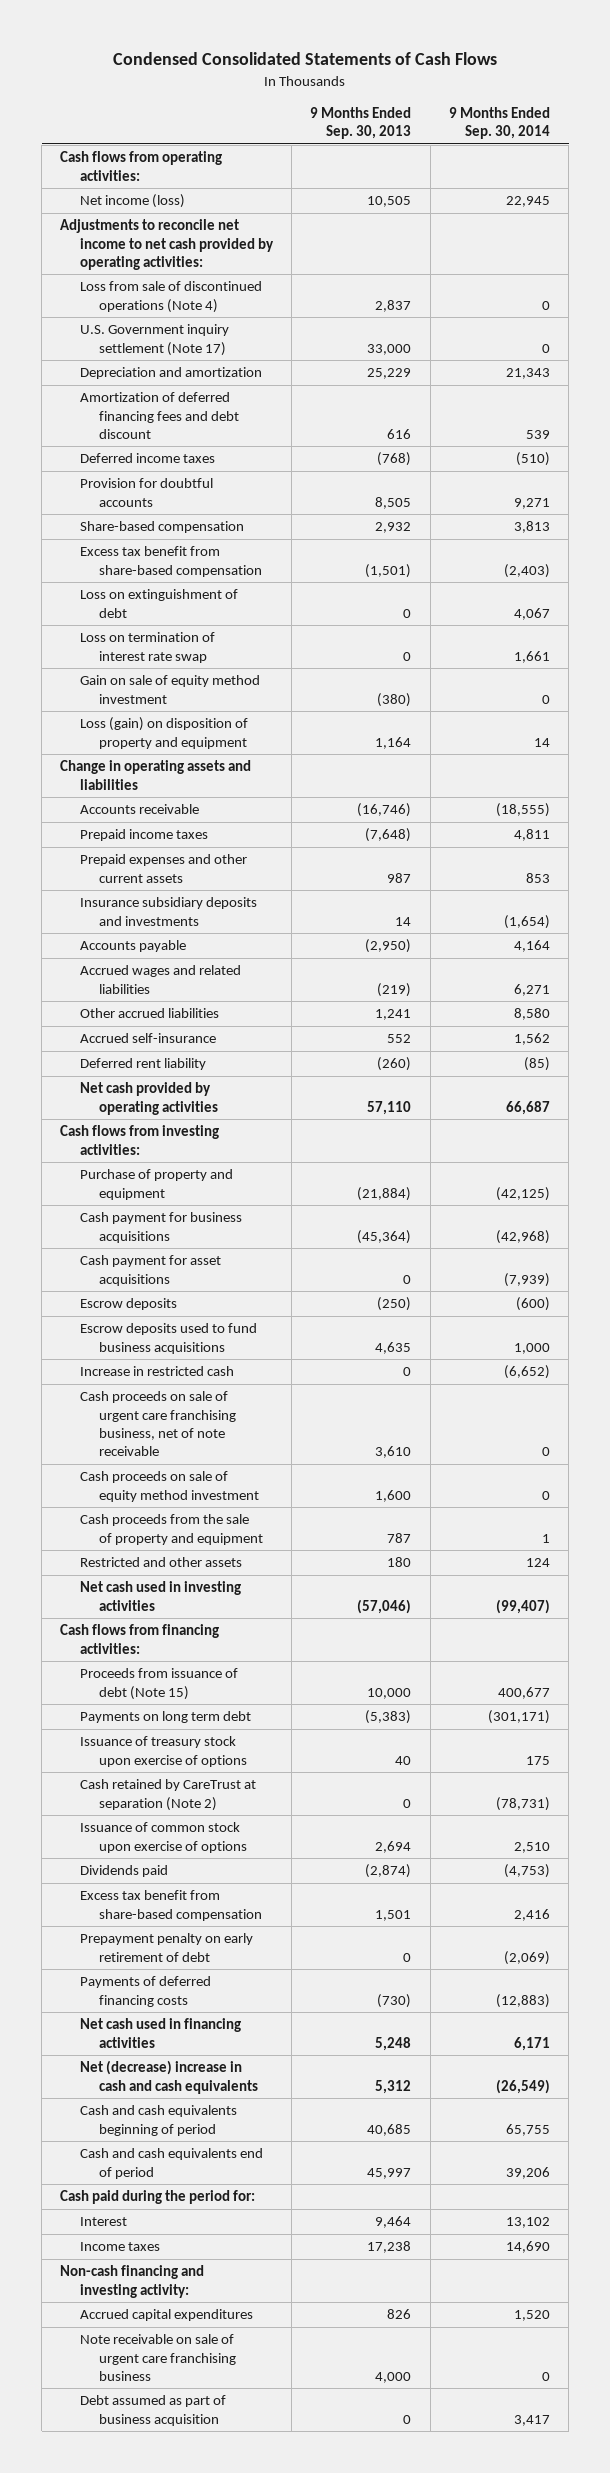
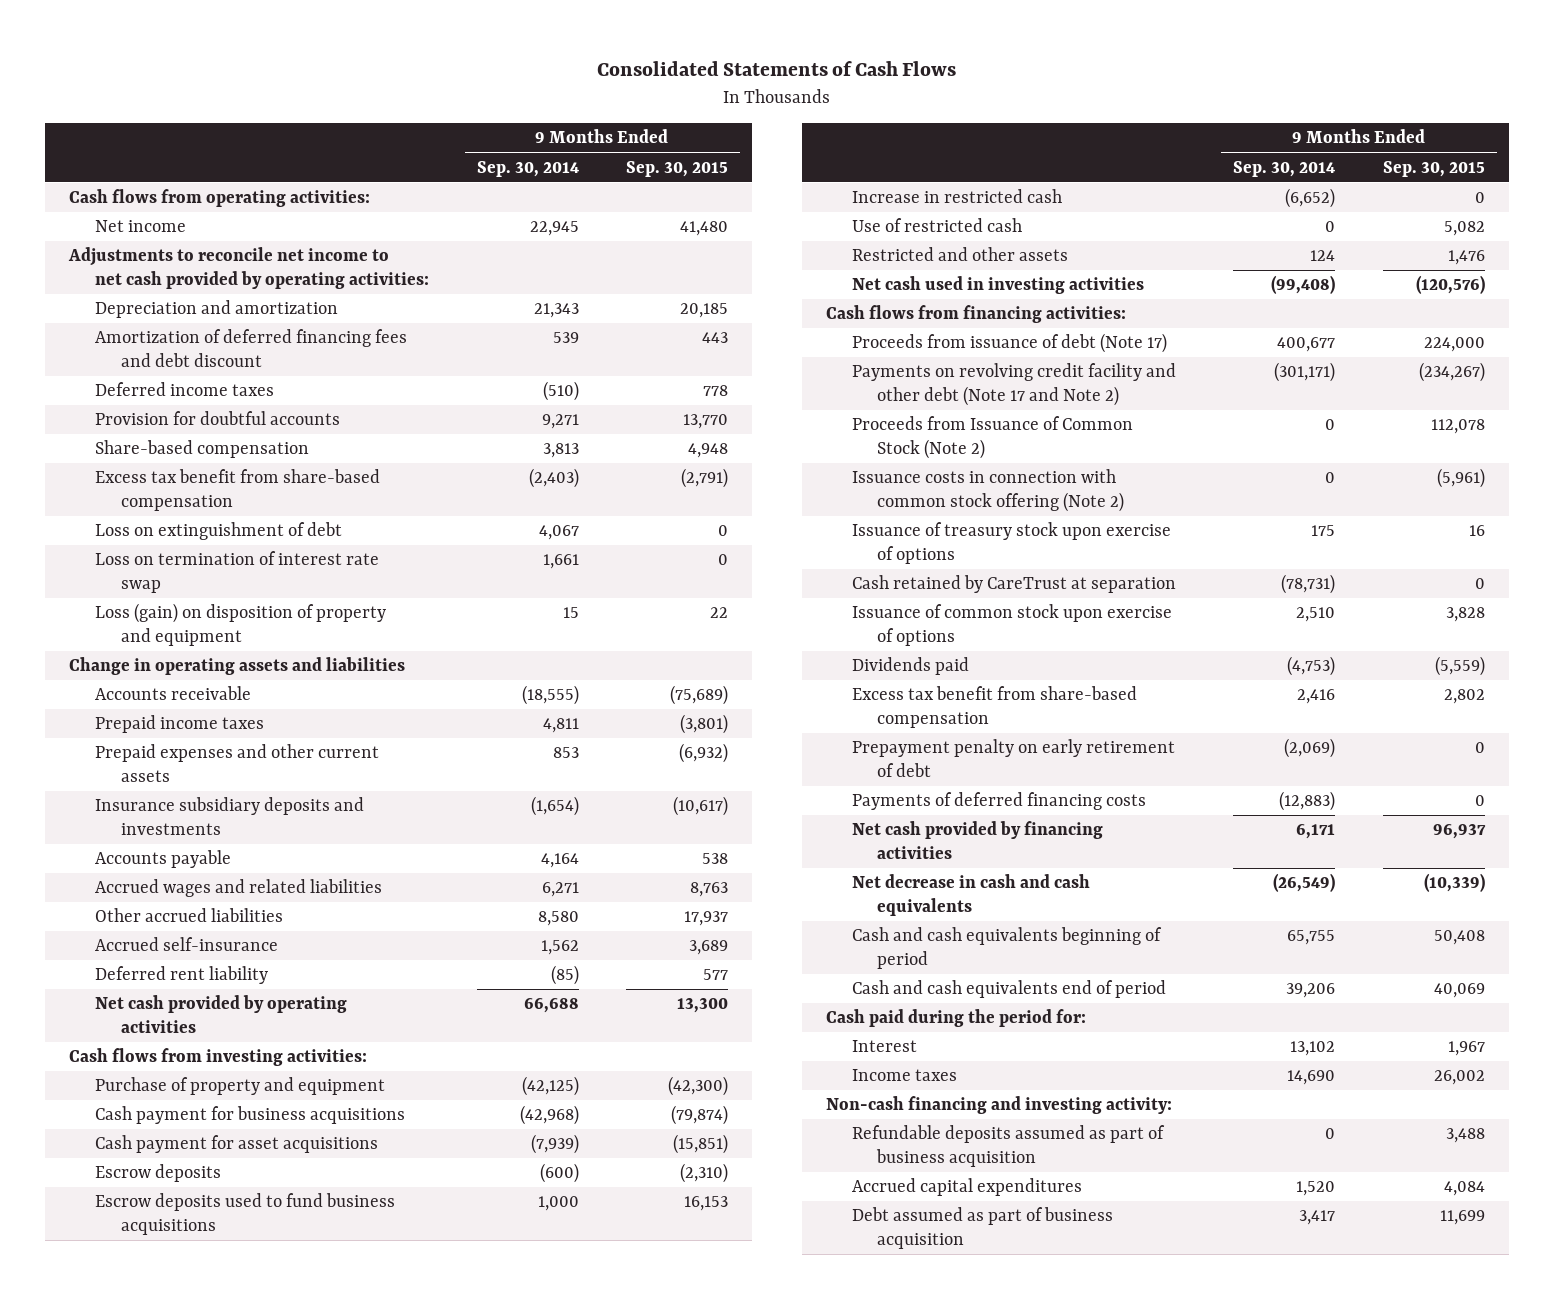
[113,52,498,66] Condensed Consolidated Statements of Cash Flows -> [596,61,956,77] Consolidated Statements of Cash Flows
[310,107,412,140] 9 Months Ended Sep. 30, 2013 -> none
none -> [626,160,729,177] Sep. 30, 2015
[79,194,185,209] Net income (loss) -> [94,220,186,233] Net income
[79,281,262,313] Loss from sale of discontinued operations (Note 4) -> none
[79,324,229,356] U.S. Government inquiry settlement (Note 17) -> none
[79,675,260,704] Gain on sale of equity method investment -> none
[533,737,550,747] 14 -> [562,607,579,619] 15
[505,1100,550,1115] 66,687 -> [523,998,579,1014] 66,688
[79,1391,237,1457] Cash proceeds on sale of urgent care franchising business, net of note receivable -> none
[79,1471,260,1502] Cash proceeds on sale of equity method investment -> none
[79,1514,264,1545] Cash proceeds from the sale of property and equipment -> none
none -> [851,218,1022,233] Use of restricted cash
[495,1598,550,1614] (99,407) -> [1271,275,1336,295] (99,408)
[79,1668,238,1700] Proceeds from issuance of debt (Note 15) -> [851,333,1167,354] Proceeds from issuance of debt (Note 17)
[79,1711,251,1724] Payments on long term debt -> [851,363,1176,406] Payments on revolving credit facility and other debt (Note 17 and Note 2)
none -> [851,416,1133,459] Proceeds from Issuance of Common Stock (Note 2)
none -> [851,469,1125,512] Issuance costs in connection with common stock offering (Note 2)
[79,1779,256,1811] Cash retained by CareTrust at separation (Note 2) -> [851,575,1176,594] Cash retained by CareTrust at separation
[79,2018,241,2048] Net cash used in financing activities -> [851,821,1103,859] Net cash provided by financing activities
[79,2060,259,2094] Net (decrease) increase in cash and cash equivalents -> [851,874,1090,916] Net decrease in cash and cash equivalents
none -> [851,1125,1165,1167] Refundable deposits assumed as part of business acquisition
[79,2334,237,2381] Note receivable on sale of urgent care franchising business -> none

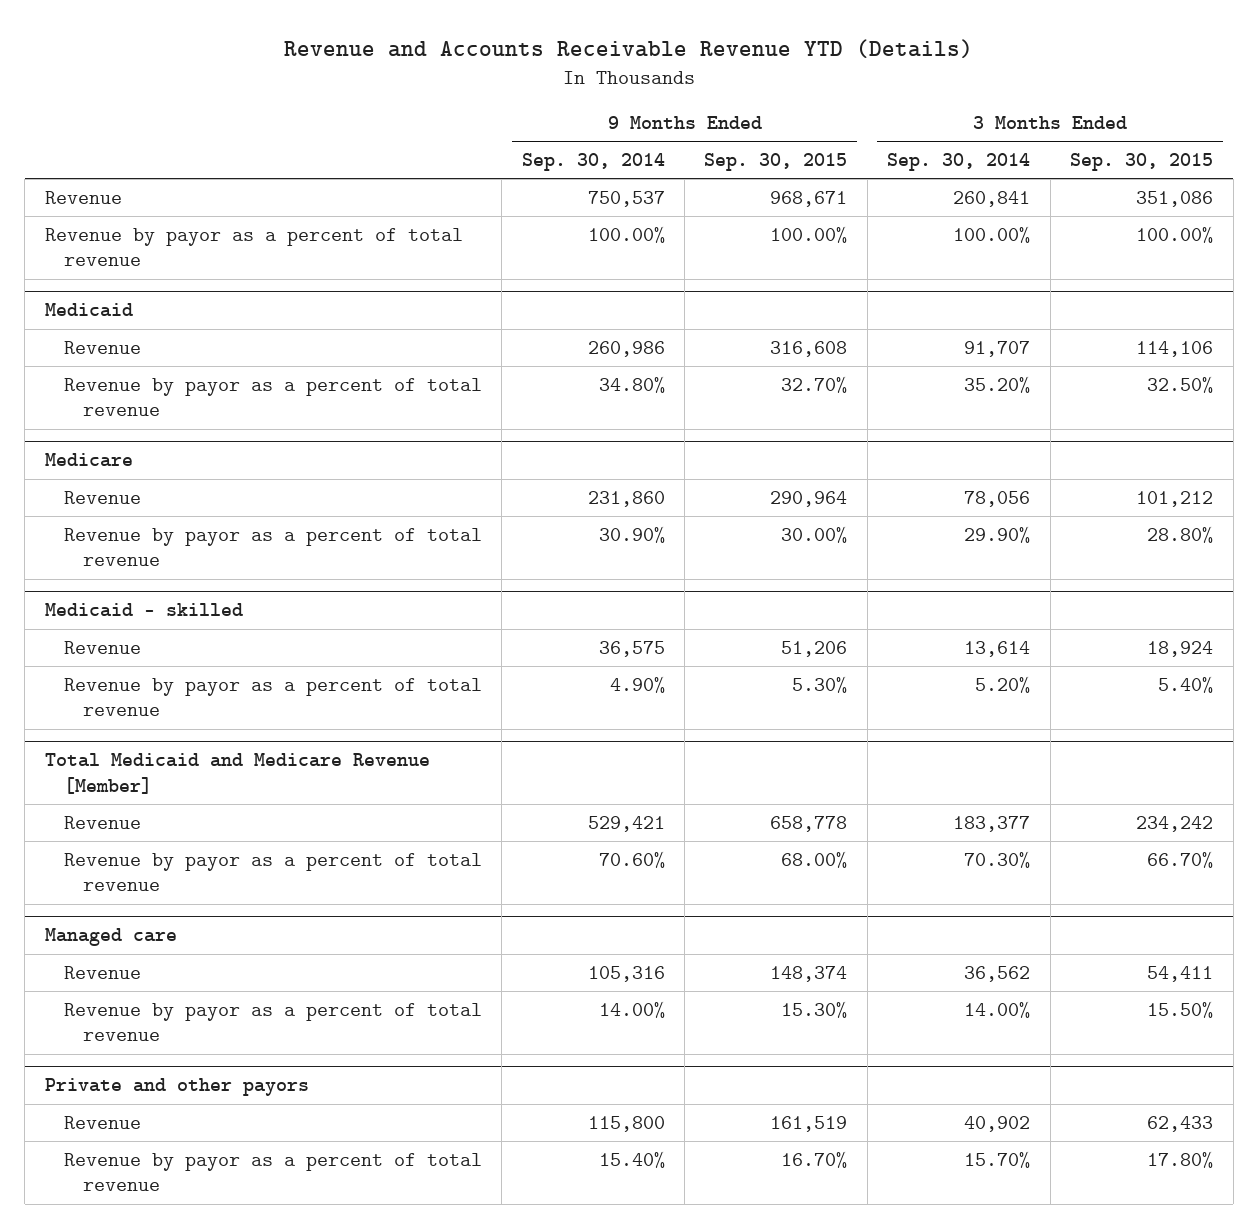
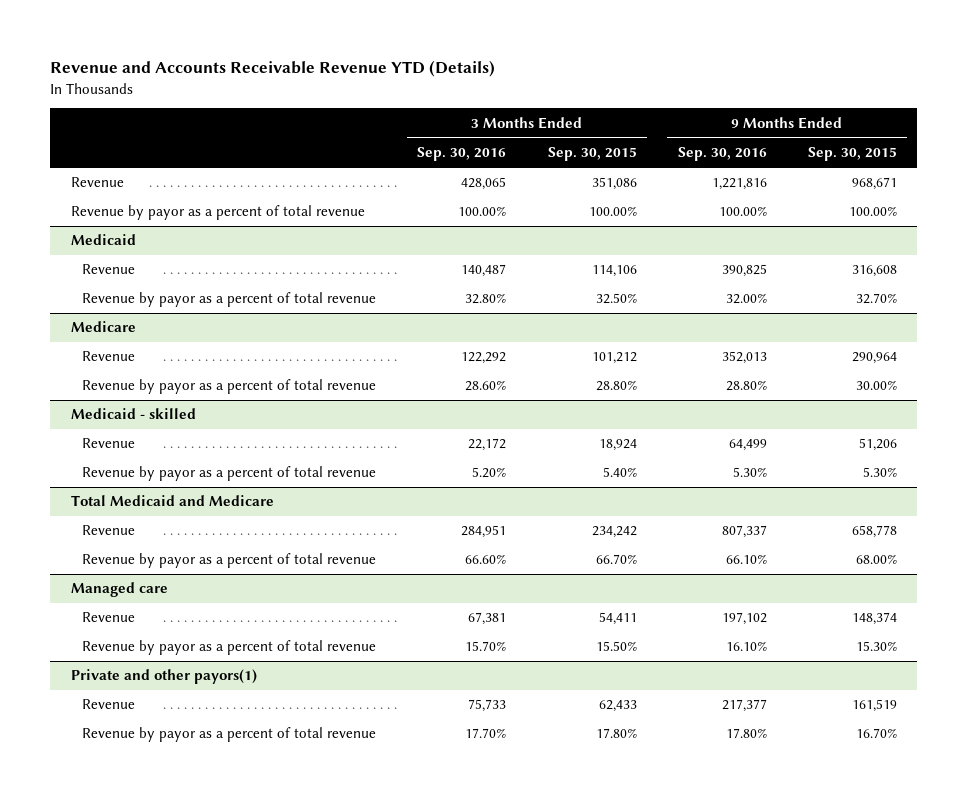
[521,153,665,172] Sep. 30, 2014 -> none
[887,153,1031,172] Sep. 30, 2014 -> none
none -> [417,147,507,162] Sep. 30, 2016
none -> [677,147,767,162] Sep. 30, 2016
[44,753,430,795] Total Medicaid and Medicare Revenue [Member] -> [70,495,274,507] Total Medicaid and Medicare
[44,1078,309,1097] Private and other payors -> [70,669,257,685] Private and other payors(1)

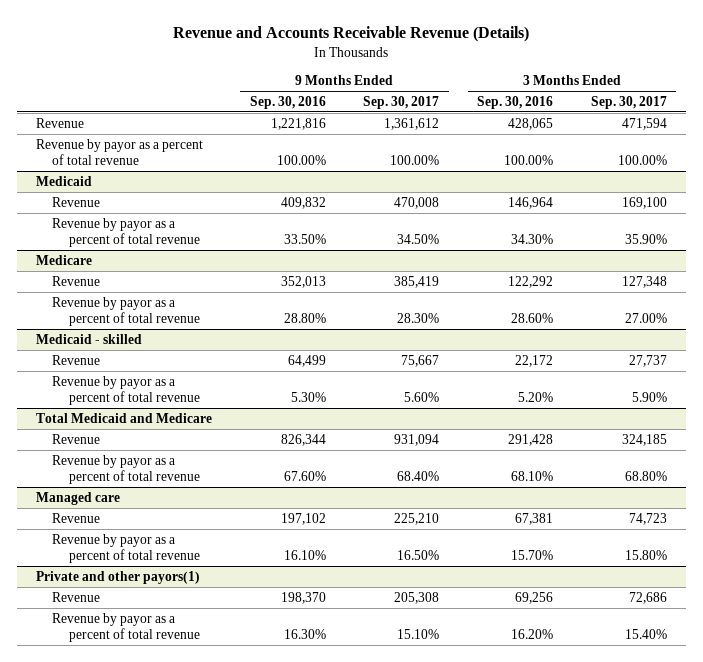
[50,60,496,78] Revenue and Accounts Receivable Revenue YTD (Details) -> [173,26,530,43] Revenue and Accounts Receivable Revenue (Details)
[547,147,637,162] Sep. 30, 2015 -> none
[807,147,897,162] Sep. 30, 2015 -> none
none -> [363,95,440,109] Sep. 30, 2017
none -> [590,95,667,109] Sep. 30, 2017
[461,264,507,278] 140,487 -> [508,196,554,209] 146,964
[721,264,767,278] 390,825 -> [280,196,326,209] 409,832
[465,293,507,305] 32.80% -> [511,233,554,244] 34.30%
[725,293,767,305] 32.00% -> [283,233,326,244] 33.50%
[461,525,507,539] 284,951 -> [508,433,554,446] 291,428
[721,525,767,539] 807,337 -> [280,433,326,446] 826,344
[465,554,507,565] 66.60% -> [511,470,554,481] 68.10%
[725,554,767,565] 66.10% -> [283,470,326,481] 67.60%
[468,699,507,713] 75,733 -> [515,591,554,604] 69,256
[721,699,767,713] 217,377 -> [280,591,326,604] 198,370
[465,728,507,739] 17.70% -> [511,628,554,639] 16.20%
[725,728,767,739] 17.80% -> [283,628,326,639] 16.30%

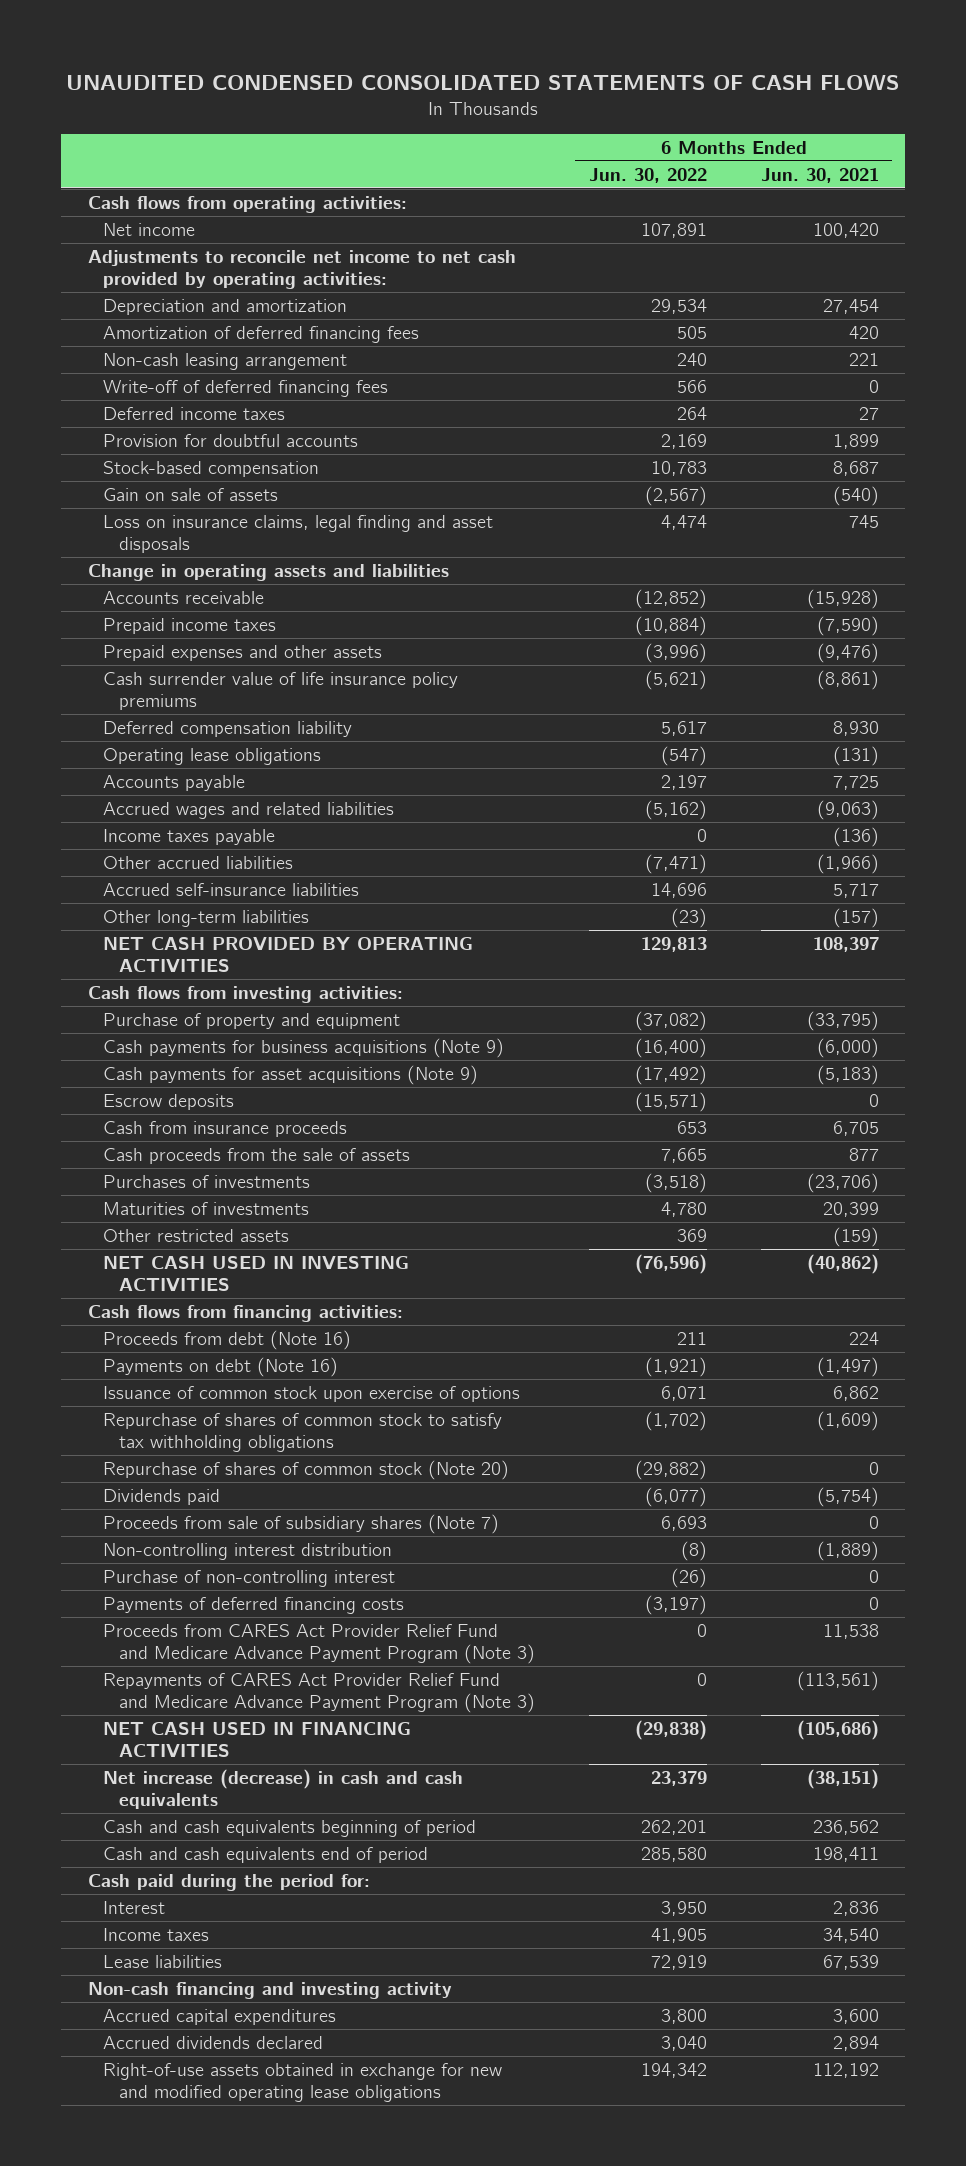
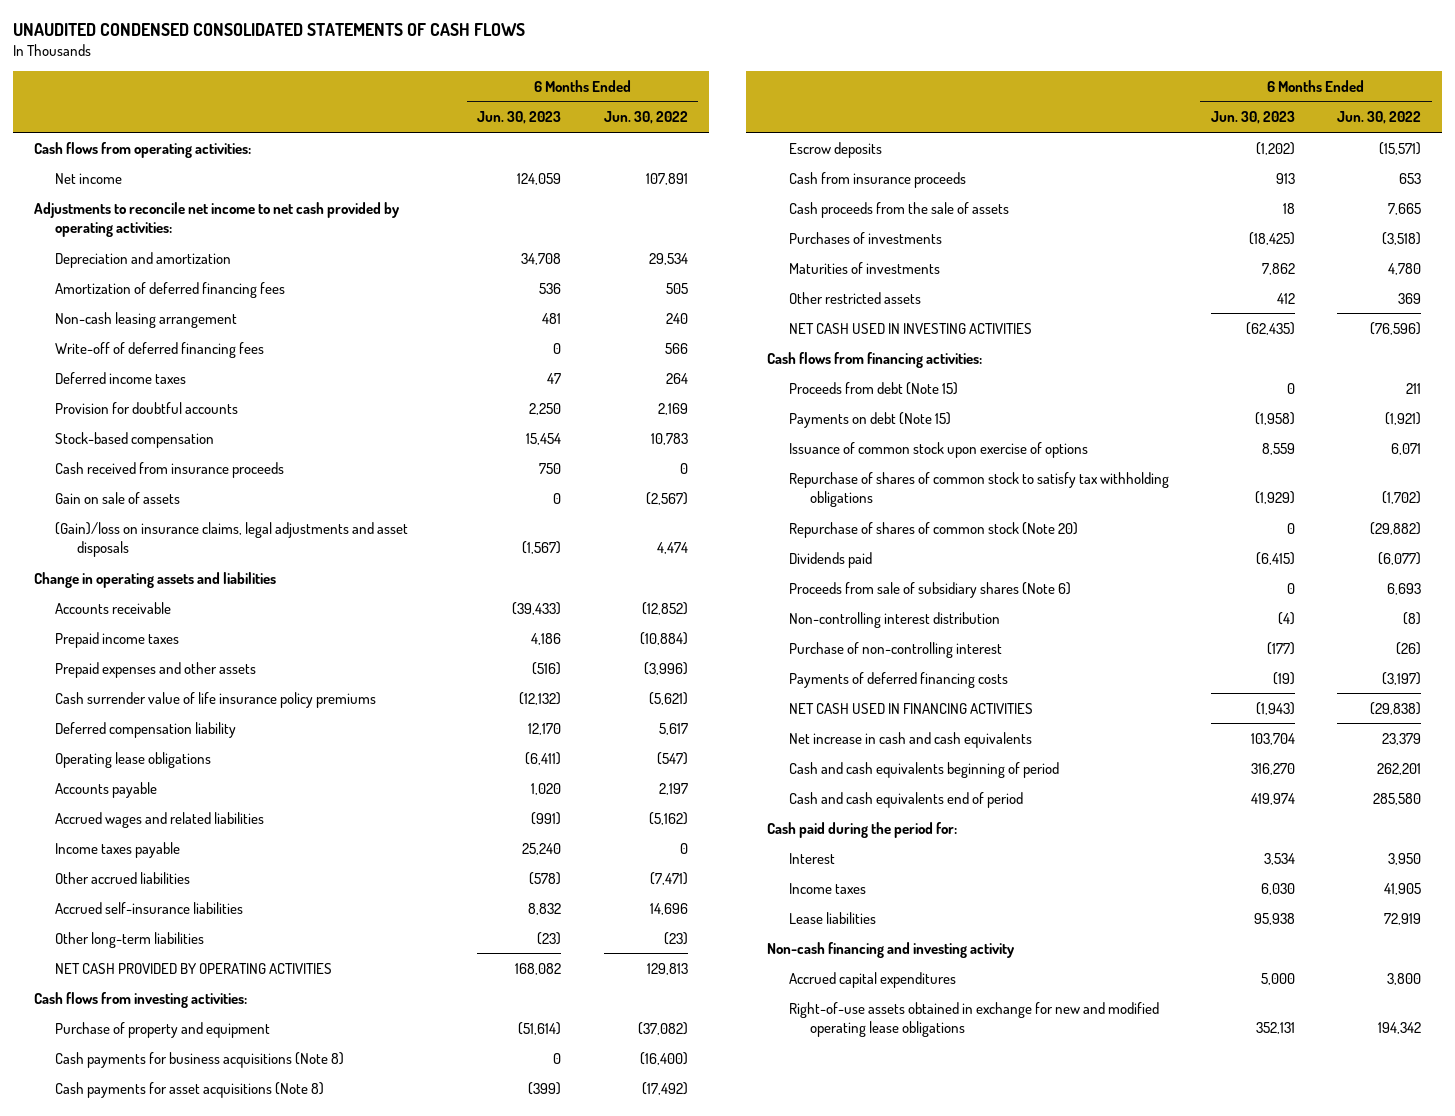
[760,167,879,183] Jun. 30, 2021 -> none
none -> [477,111,562,125] Jun. 30, 2023
none -> [55,461,285,478] Cash received from insurance proceeds
[103,514,494,554] Loss on insurance claims, legal finding and asset disposals -> [55,521,409,558] (Gain)/loss on insurance claims, legal adjustments and asset disposals
[103,1037,505,1058] Cash payments for business acquisitions (Note 9) -> [55,1051,345,1068] Cash payments for business acquisitions (Note 8)
[103,1064,479,1085] Cash payments for asset acquisitions (Note 9) -> [55,1081,325,1098] Cash payments for asset acquisitions (Note 8)
[103,1329,352,1350] Proceeds from debt (Note 16) -> [788,381,958,395] Proceeds from debt (Note 15)
[103,1356,339,1377] Payments on debt (Note 16) -> [788,411,951,428] Payments on debt (Note 15)
[103,1513,500,1534] Proceeds from sale of subsidiary shares (Note 7) -> [788,581,1071,598] Proceeds from sale of subsidiary shares (Note 6)
[103,1623,536,1665] Proceeds from CARES Act Provider Relief Fund and Medicare Advance Payment Program (Note 3) -> none
[103,1672,536,1714] Repayments of CARES Act Provider Relief Fund and Medicare Advance Payment Program (Note 3) -> none
[103,1768,464,1810] Net increase (decrease) in cash and cash equivalents -> [788,731,1032,748] Net increase in cash and cash equivalents
[103,2035,324,2049] Accrued dividends declared -> none

